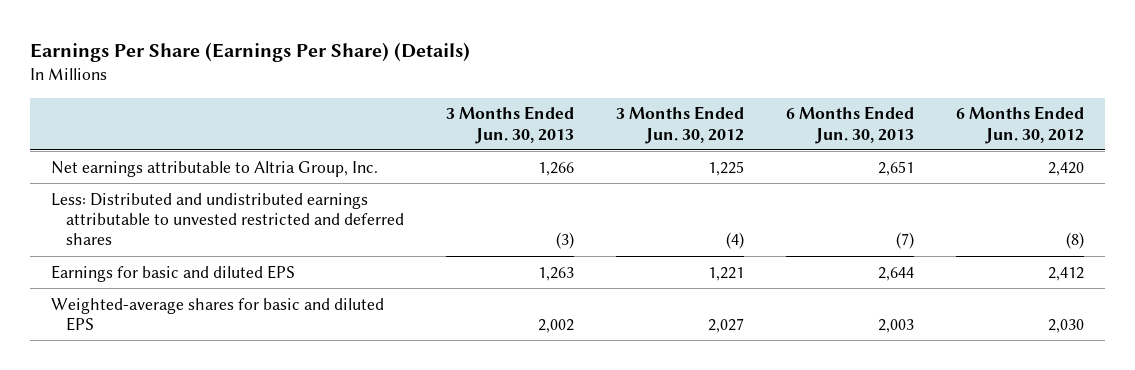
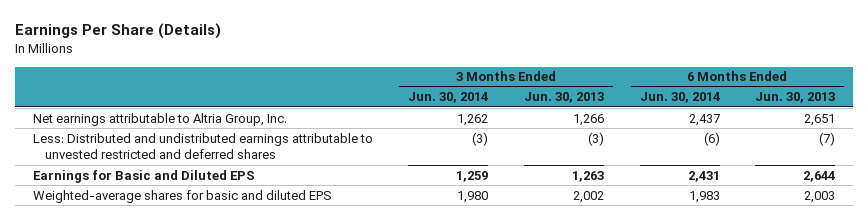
[29,41,470,62] Earnings Per Share (Earnings Per Share) (Details) -> [14,23,221,40] Earnings Per Share (Details)
[615,106,744,144] 3 Months Ended Jun. 30, 2012 -> none
[955,106,1084,144] 6 Months Ended Jun. 30, 2012 -> none
none -> [408,92,489,104] Jun. 30, 2014
none -> [639,92,720,104] Jun. 30, 2014
[50,264,295,282] Earnings for basic and diluted EPS -> [32,169,255,183] Earnings for Basic and Diluted EPS

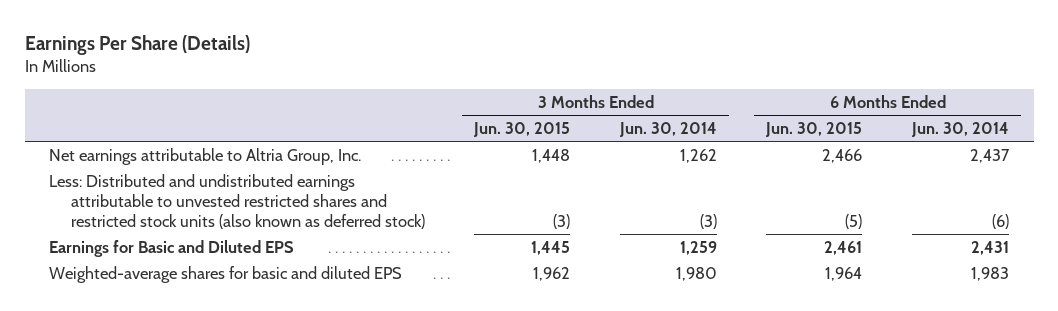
[523,92,604,104] Jun. 30, 2013 -> none
[755,92,836,104] Jun. 30, 2013 -> none
none -> [473,122,571,138] Jun. 30, 2015
none -> [765,122,863,138] Jun. 30, 2015
[32,132,373,160] Less: Distributed and undistributed earnings attributable to unvested restricted and deferred shares -> [49,173,425,230] Less: Distributed and undistributed earnings attributable to unvested restricted shares and restricted stock units (also known as deferred stock)

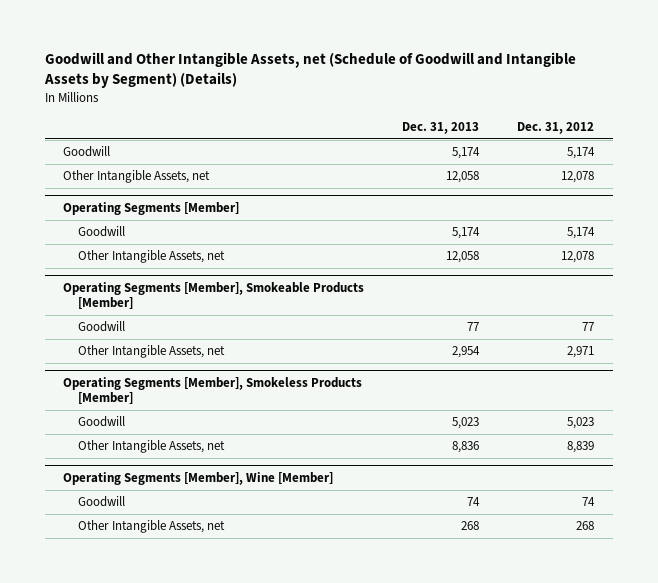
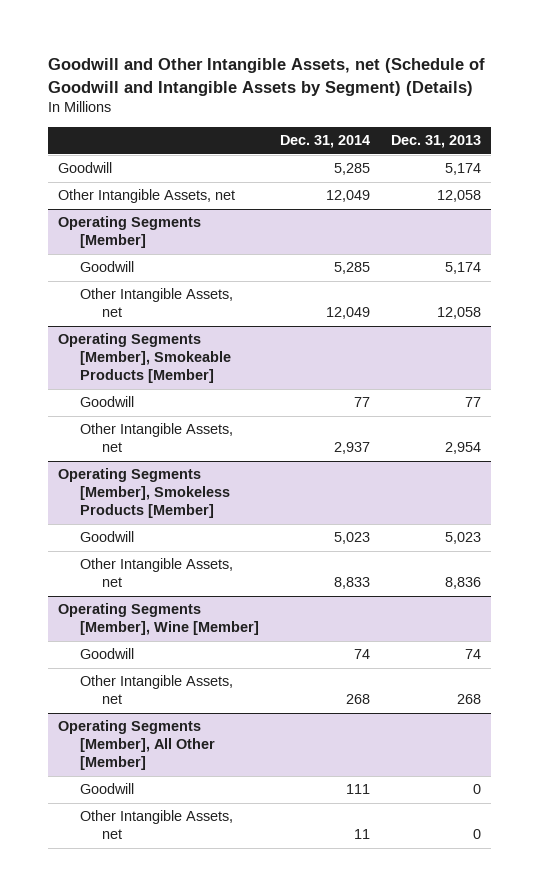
[517,121,595,134] Dec. 31, 2012 -> none
none -> [279,135,370,149] Dec. 31, 2014
none -> [57,720,216,771] Operating Segments [Member], All Other [Member]
none -> [80,783,135,795] Goodwill
none -> [80,810,234,840] Other Intangible Assets, net

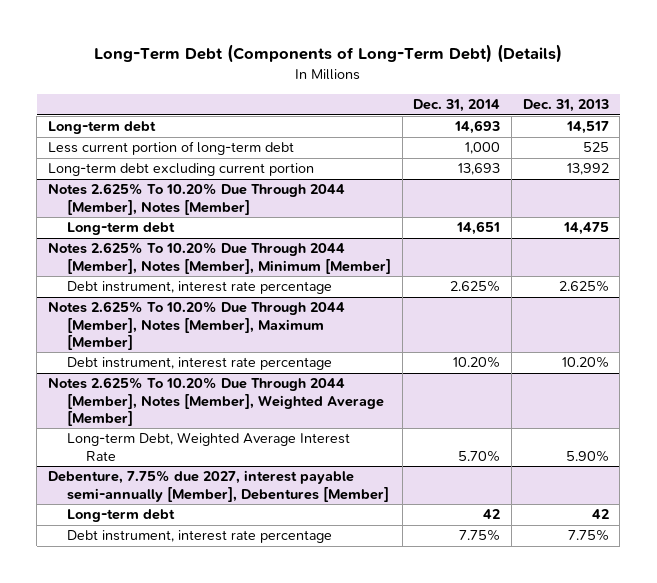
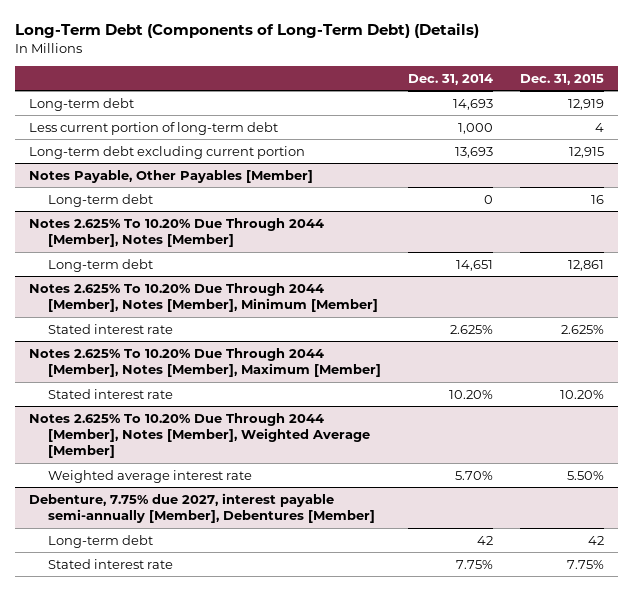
[522,99,609,113] Dec. 31, 2013 -> none
none -> [520,73,605,85] Dec. 31, 2015
none -> [28,169,313,183] Notes Payable, Other Payables [Member]
none -> [48,193,154,207] Long-term debt
[66,281,332,295] Debt instrument, interest rate percentage -> [48,323,174,334] Stated interest rate
[66,357,332,371] Debt instrument, interest rate percentage -> [48,388,174,399] Stated interest rate
[66,432,350,461] Long-term Debt, Weighted Average Interest Rate -> [48,469,253,483] Weighted average interest rate
[66,530,332,544] Debt instrument, interest rate percentage -> [48,558,174,569] Stated interest rate

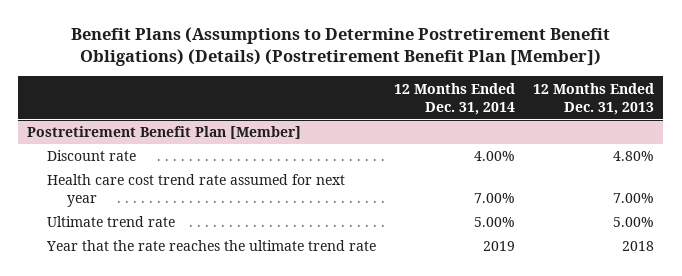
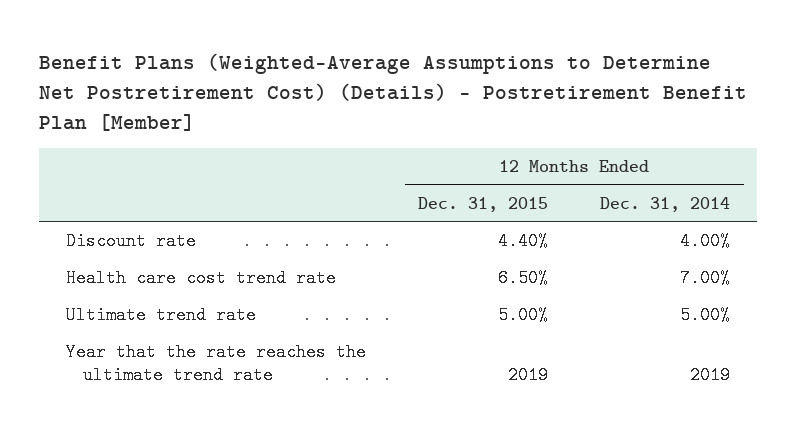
[70,27,610,67] Benefit Plans (Assumptions to Determine Postretirement Benefit Obligations) (Details) (Postretirement Benefit Plan [Member]) -> [39,53,748,131] Benefit Plans (Weighted-Average Assumptions to Determine Net Postretirement Cost) (Details) - Postretirement Benefit Plan [Member]
[533,82,655,115] 12 Months Ended Dec. 31, 2013 -> none
none -> [418,196,549,212] Dec. 31, 2015
[27,126,302,140] Postretirement Benefit Plan [Member] -> none
[47,174,346,208] Health care cost trend rate assumed for next year -> [65,269,336,288] Health care cost trend rate

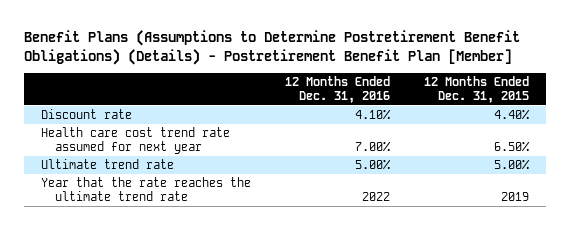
[39,53,748,131] Benefit Plans (Weighted-Average Assumptions to Determine Net Postretirement Cost) (Details) - Postretirement Benefit Plan [Member] -> [24,30,521,65] Benefit Plans (Assumptions to Determine Postretirement Benefit Obligations) (Details) - Postretirement Benefit Plan [Member]
[600,196,731,212] Dec. 31, 2014 -> none
none -> [285,76,391,103] 12 Months Ended Dec. 31, 2016
[65,269,336,288] Health care cost trend rate -> [41,127,231,155] Health care cost trend rate assumed for next year

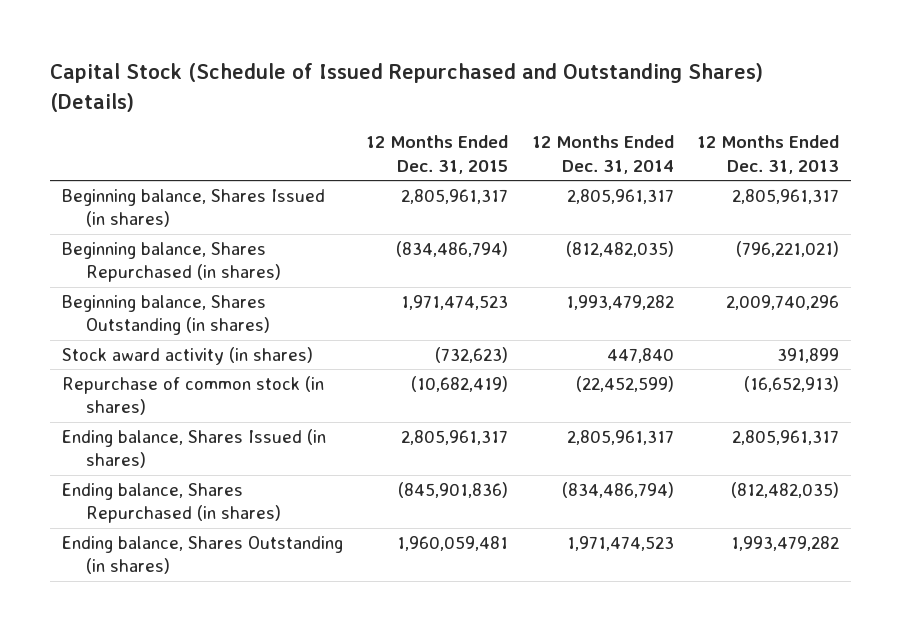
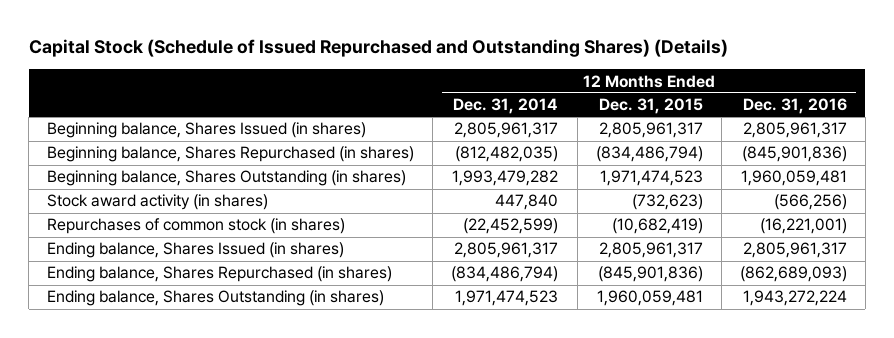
[696,135,839,174] 12 Months Ended Dec. 31, 2013 -> none
none -> [742,98,847,115] Dec. 31, 2016
[62,376,325,416] Repurchase of common stock (in shares) -> [47,218,346,235] Repurchases of common stock (in shares)

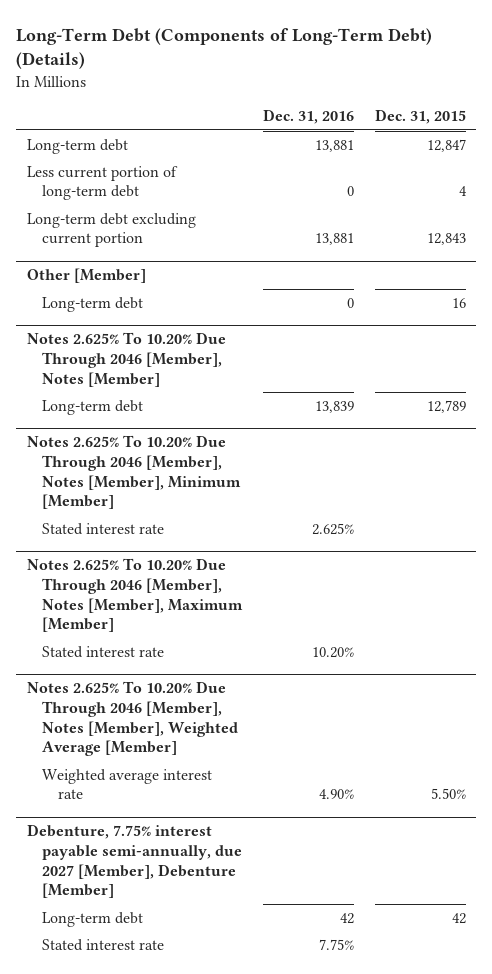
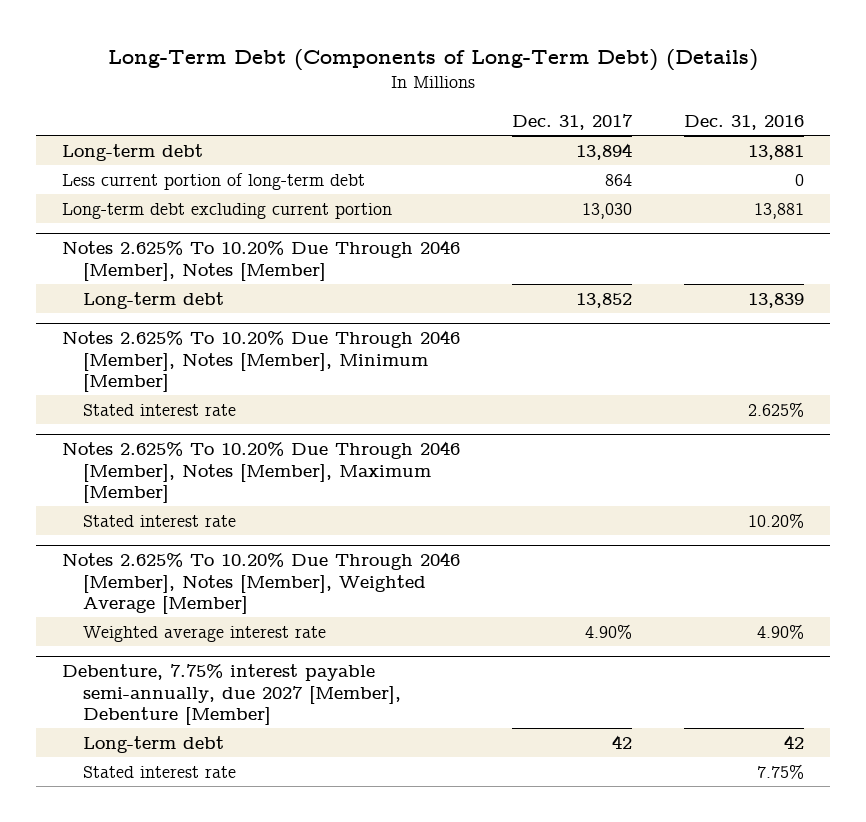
[374,109,466,125] Dec. 31, 2015 -> none
none -> [511,114,633,131] Dec. 31, 2017
[26,268,146,284] Other [Member] -> none
[42,296,144,312] Long-term debt -> none

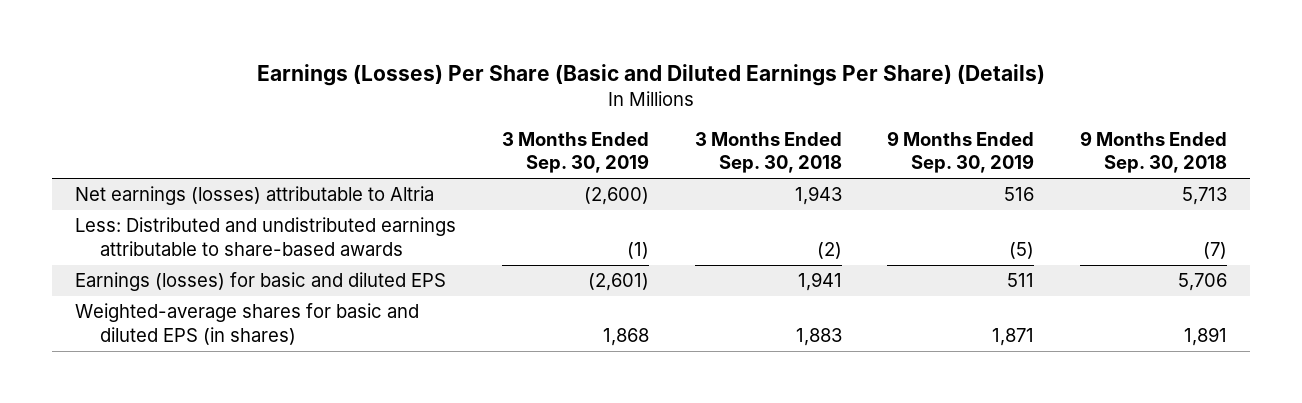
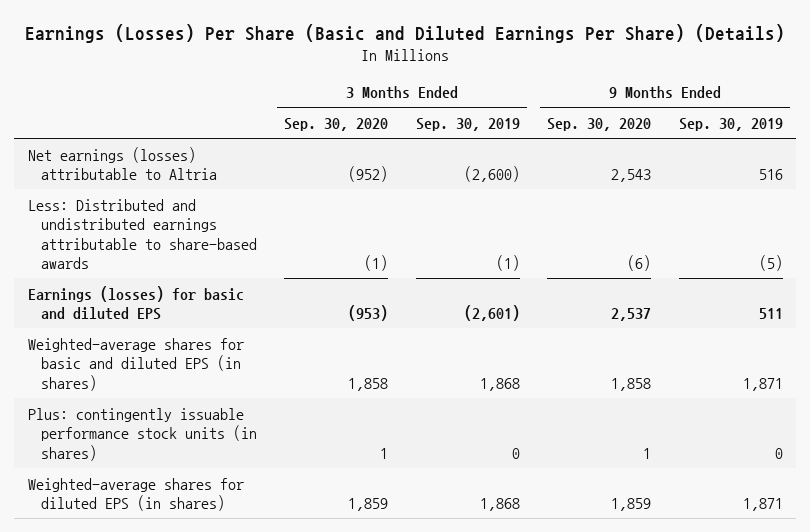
[694,132,842,174] 3 Months Ended Sep. 30, 2018 -> none
[1080,131,1228,174] 9 Months Ended Sep. 30, 2018 -> none
none -> [284,117,389,131] Sep. 30, 2020
none -> [547,117,652,131] Sep. 30, 2020
none -> [27,407,257,461] Plus: contingently issuable performance stock units (in shares)
none -> [27,477,244,512] Weighted-average shares for diluted EPS (in shares)

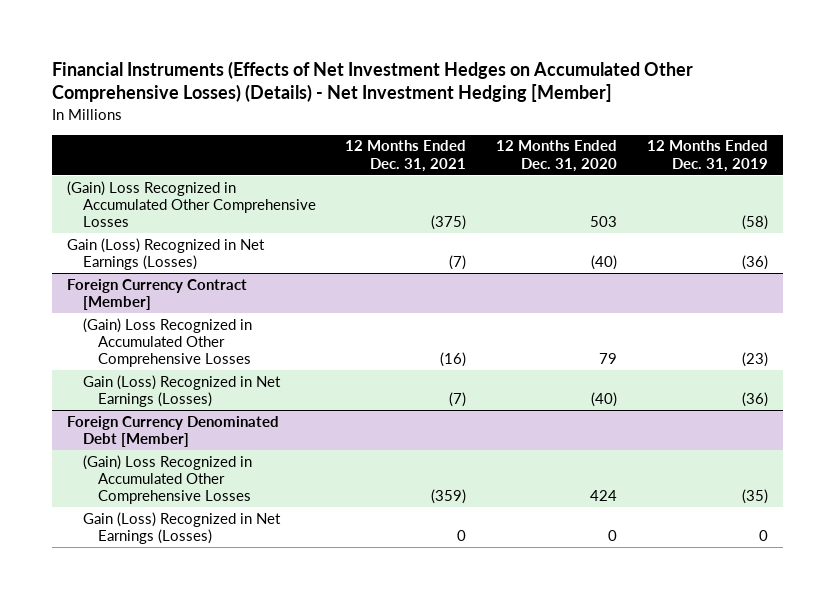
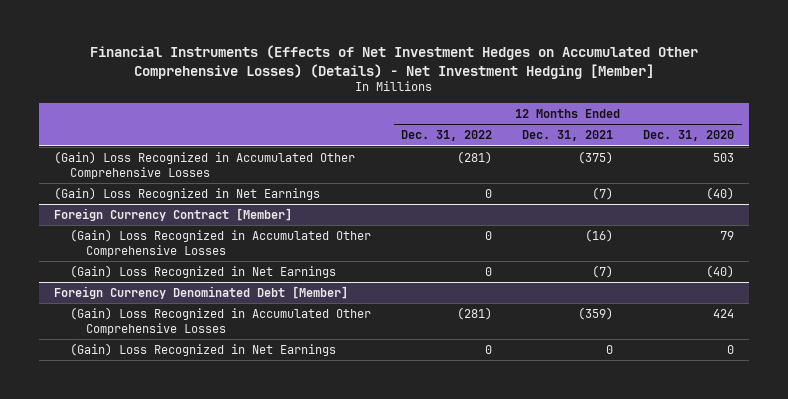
[647,140,769,172] 12 Months Ended Dec. 31, 2019 -> none
none -> [401,130,493,142] Dec. 31, 2022
[67,237,266,271] Gain (Loss) Recognized in Net Earnings (Losses) -> [53,186,320,200] (Gain) Loss Recognized in Net Earnings
[82,374,281,408] Gain (Loss) Recognized in Net Earnings (Losses) -> [70,264,337,278] (Gain) Loss Recognized in Net Earnings
[82,511,281,545] Gain (Loss) Recognized in Net Earnings (Losses) -> [70,342,337,356] (Gain) Loss Recognized in Net Earnings

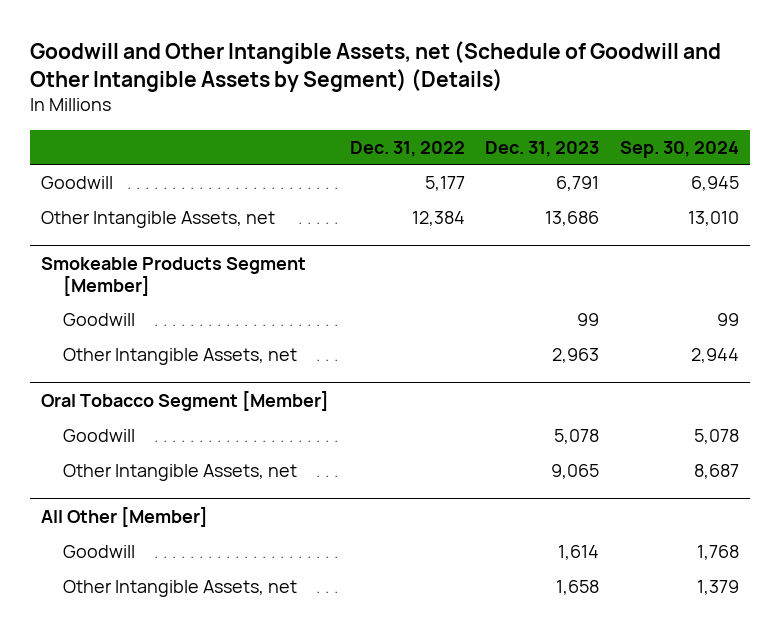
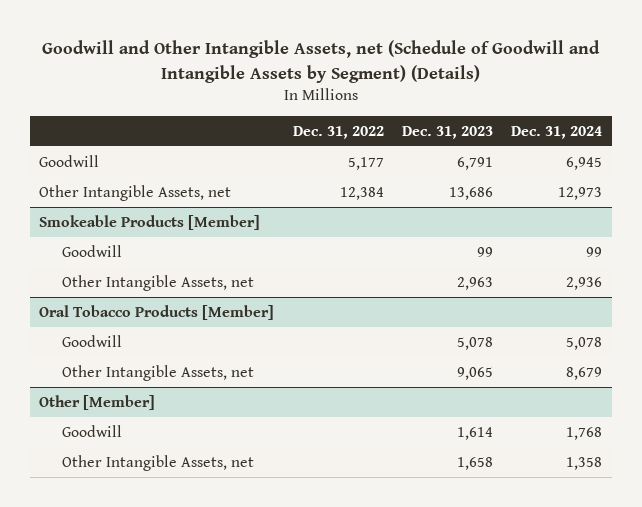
[30,40,722,92] Goodwill and Other Intangible Assets, net (Schedule of Goodwill and Other Intangible Assets by Segment) (Details) -> [41,40,600,83] Goodwill and Other Intangible Assets, net (Schedule of Goodwill and Intangible Assets by Segment) (Details)
[620,140,740,158] Sep. 30, 2024 -> none
none -> [511,125,603,139] Dec. 31, 2024
[40,256,306,296] Smokeable Products Segment [Member] -> [39,215,261,231] Smokeable Products [Member]
[40,390,329,411] Oral Tobacco Segment [Member] -> [39,305,275,321] Oral Tobacco Products [Member]
[40,506,208,527] All Other [Member] -> [39,395,156,411] Other [Member]

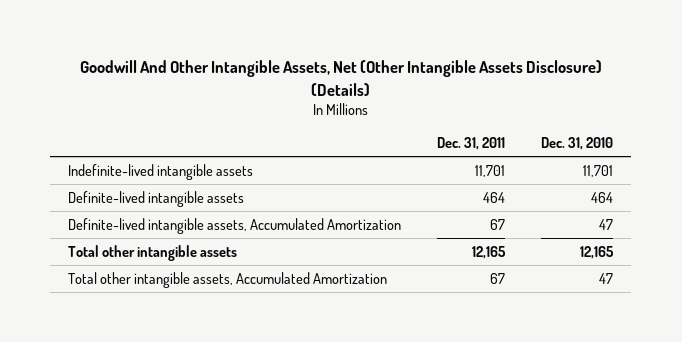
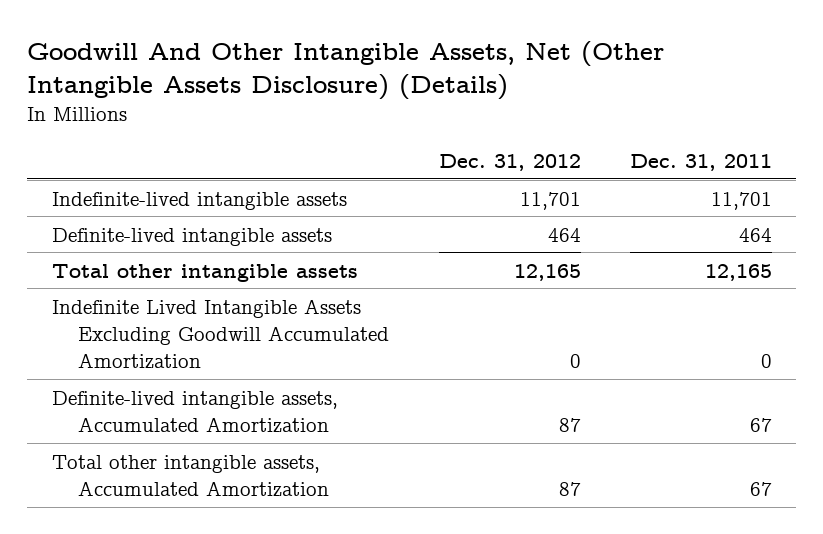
[541,137,614,151] Dec. 31, 2010 -> none
none -> [438,153,581,171] Dec. 31, 2012
none -> [51,298,390,370] Indefinite Lived Intangible Assets Excluding Goodwill Accumulated Amortization
[68,217,402,234] Definite-lived intangible assets, Accumulated Amortization -> [51,390,338,433] Definite-lived intangible assets, Accumulated Amortization

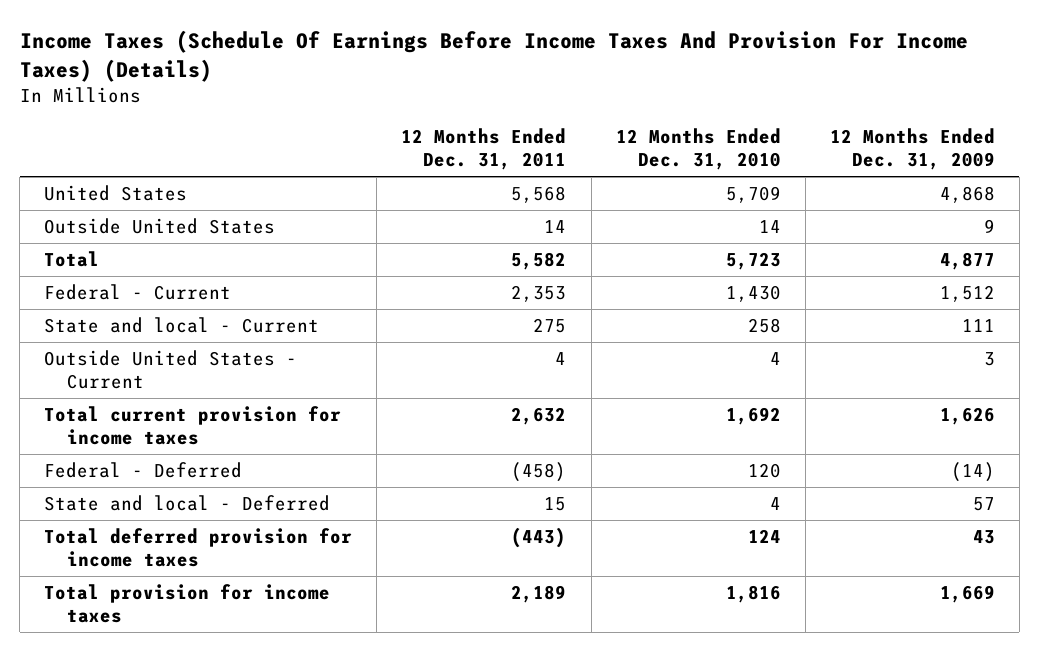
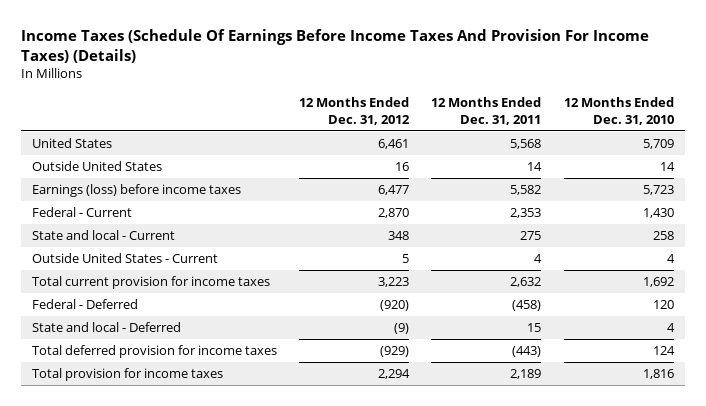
[829,128,995,171] 12 Months Ended Dec. 31, 2009 -> none
none -> [299,97,411,125] 12 Months Ended Dec. 31, 2012
[44,251,100,268] Total -> [31,184,241,198] Earnings (loss) before income taxes

